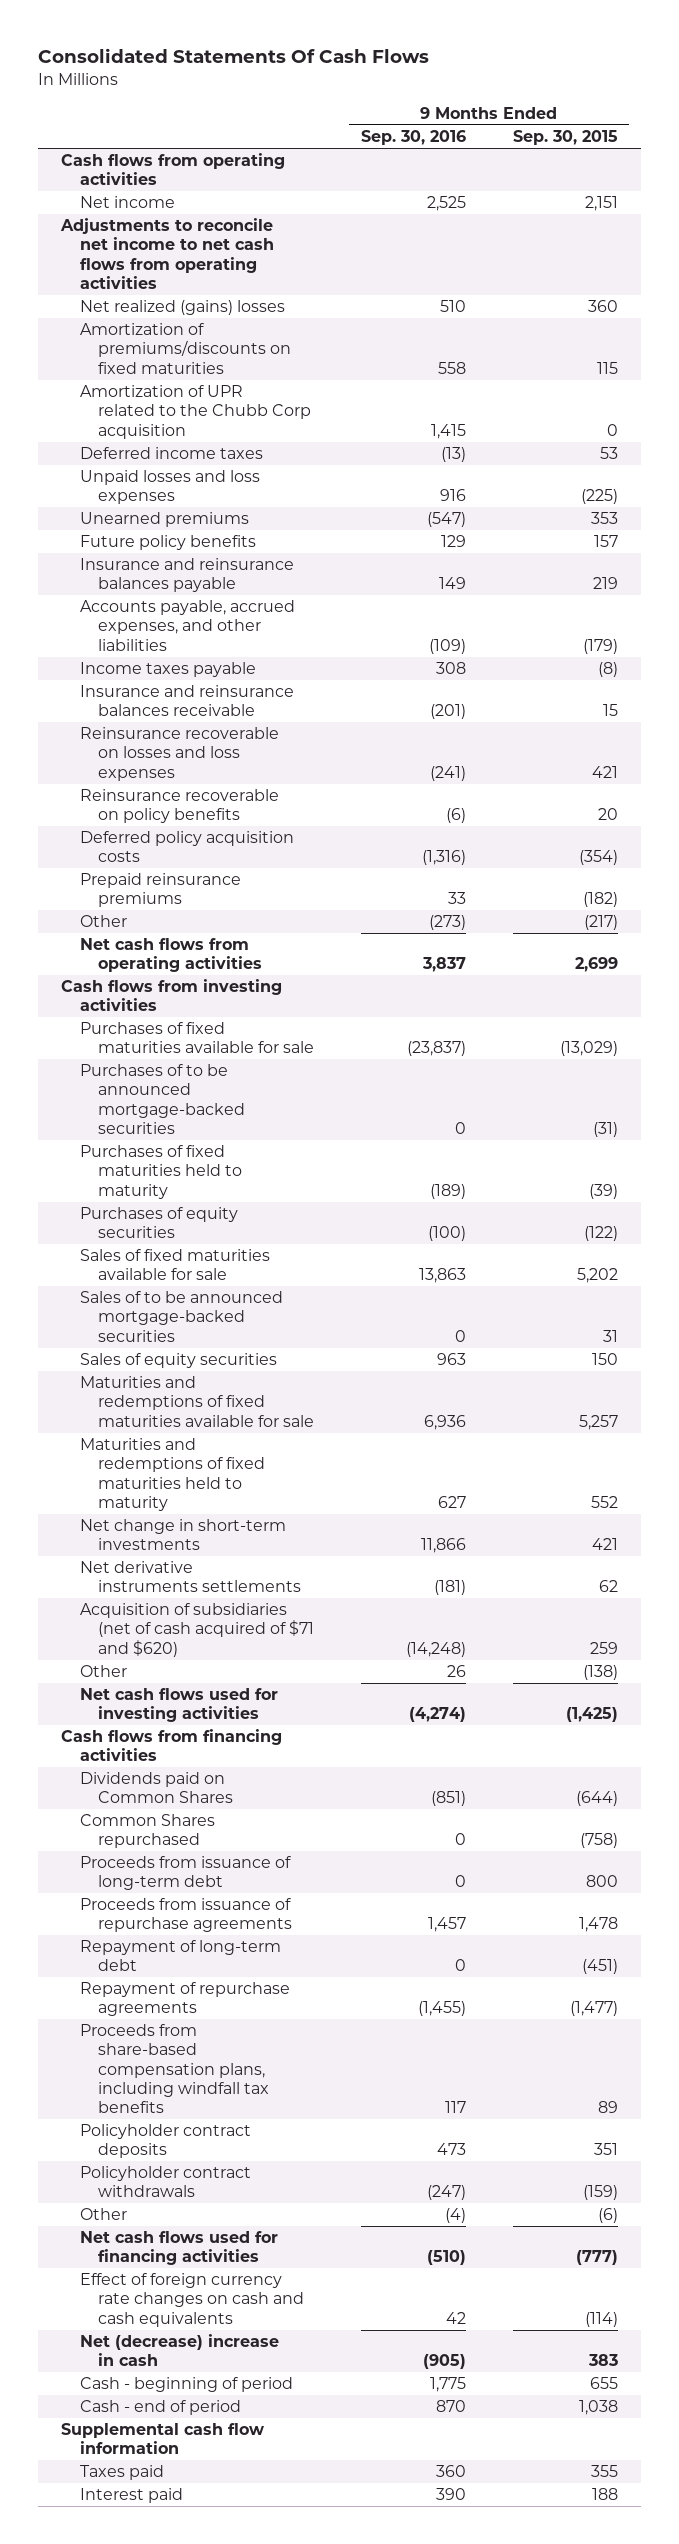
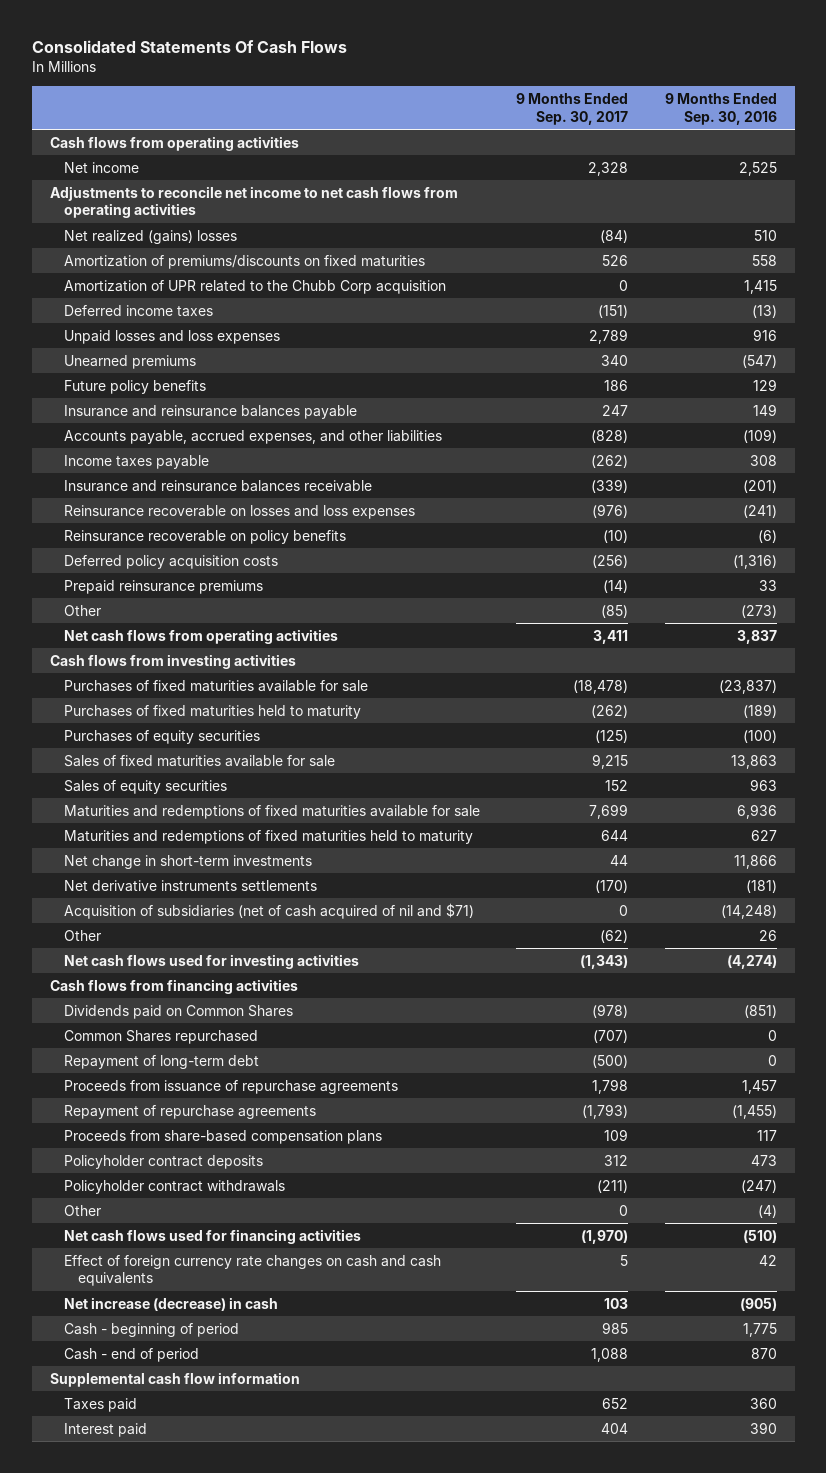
[512,130,618,146] Sep. 30, 2015 -> none
none -> [516,93,629,125] 9 Months Ended Sep. 30, 2017
[79,1064,246,1134] Purchases of to be announced mortgage-backed securities -> none
[79,1291,283,1342] Sales of to be announced mortgage-backed securities -> none
[79,1603,315,1657] Acquisition of subsidiaries (net of cash acquired of $71 and $620) -> [63,902,474,919] Acquisition of subsidiaries (net of cash acquired of nil and $71)
[79,1856,291,1891] Proceeds from issuance of long-term debt -> none
[79,1898,293,1933] Proceeds from issuance of repurchase agreements -> [63,1079,398,1094] Proceeds from issuance of repurchase agreements
[79,2024,270,2113] Proceeds from share-based compensation plans, including windfall tax benefits -> [63,1129,382,1144] Proceeds from share-based compensation plans
[79,2334,279,2367] Net (decrease) increase in cash -> [63,1296,278,1311] Net increase (decrease) in cash

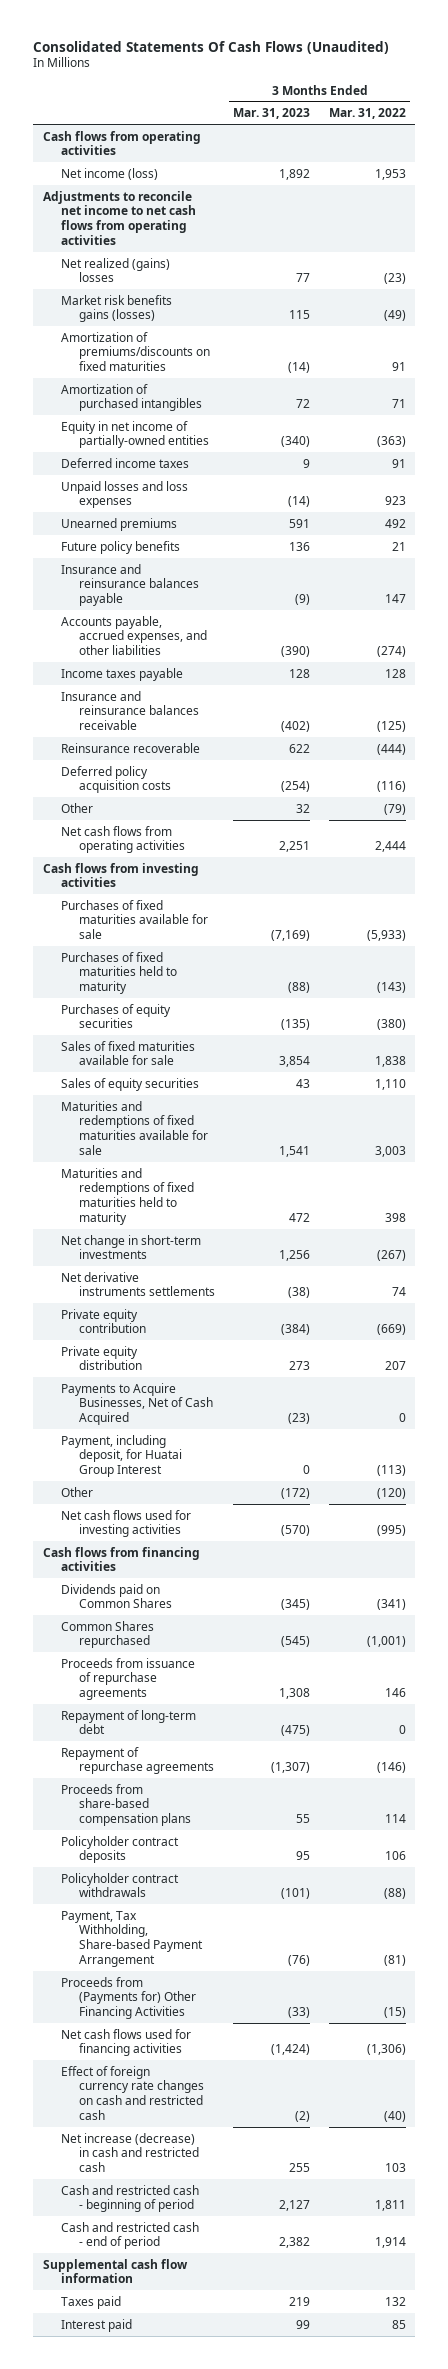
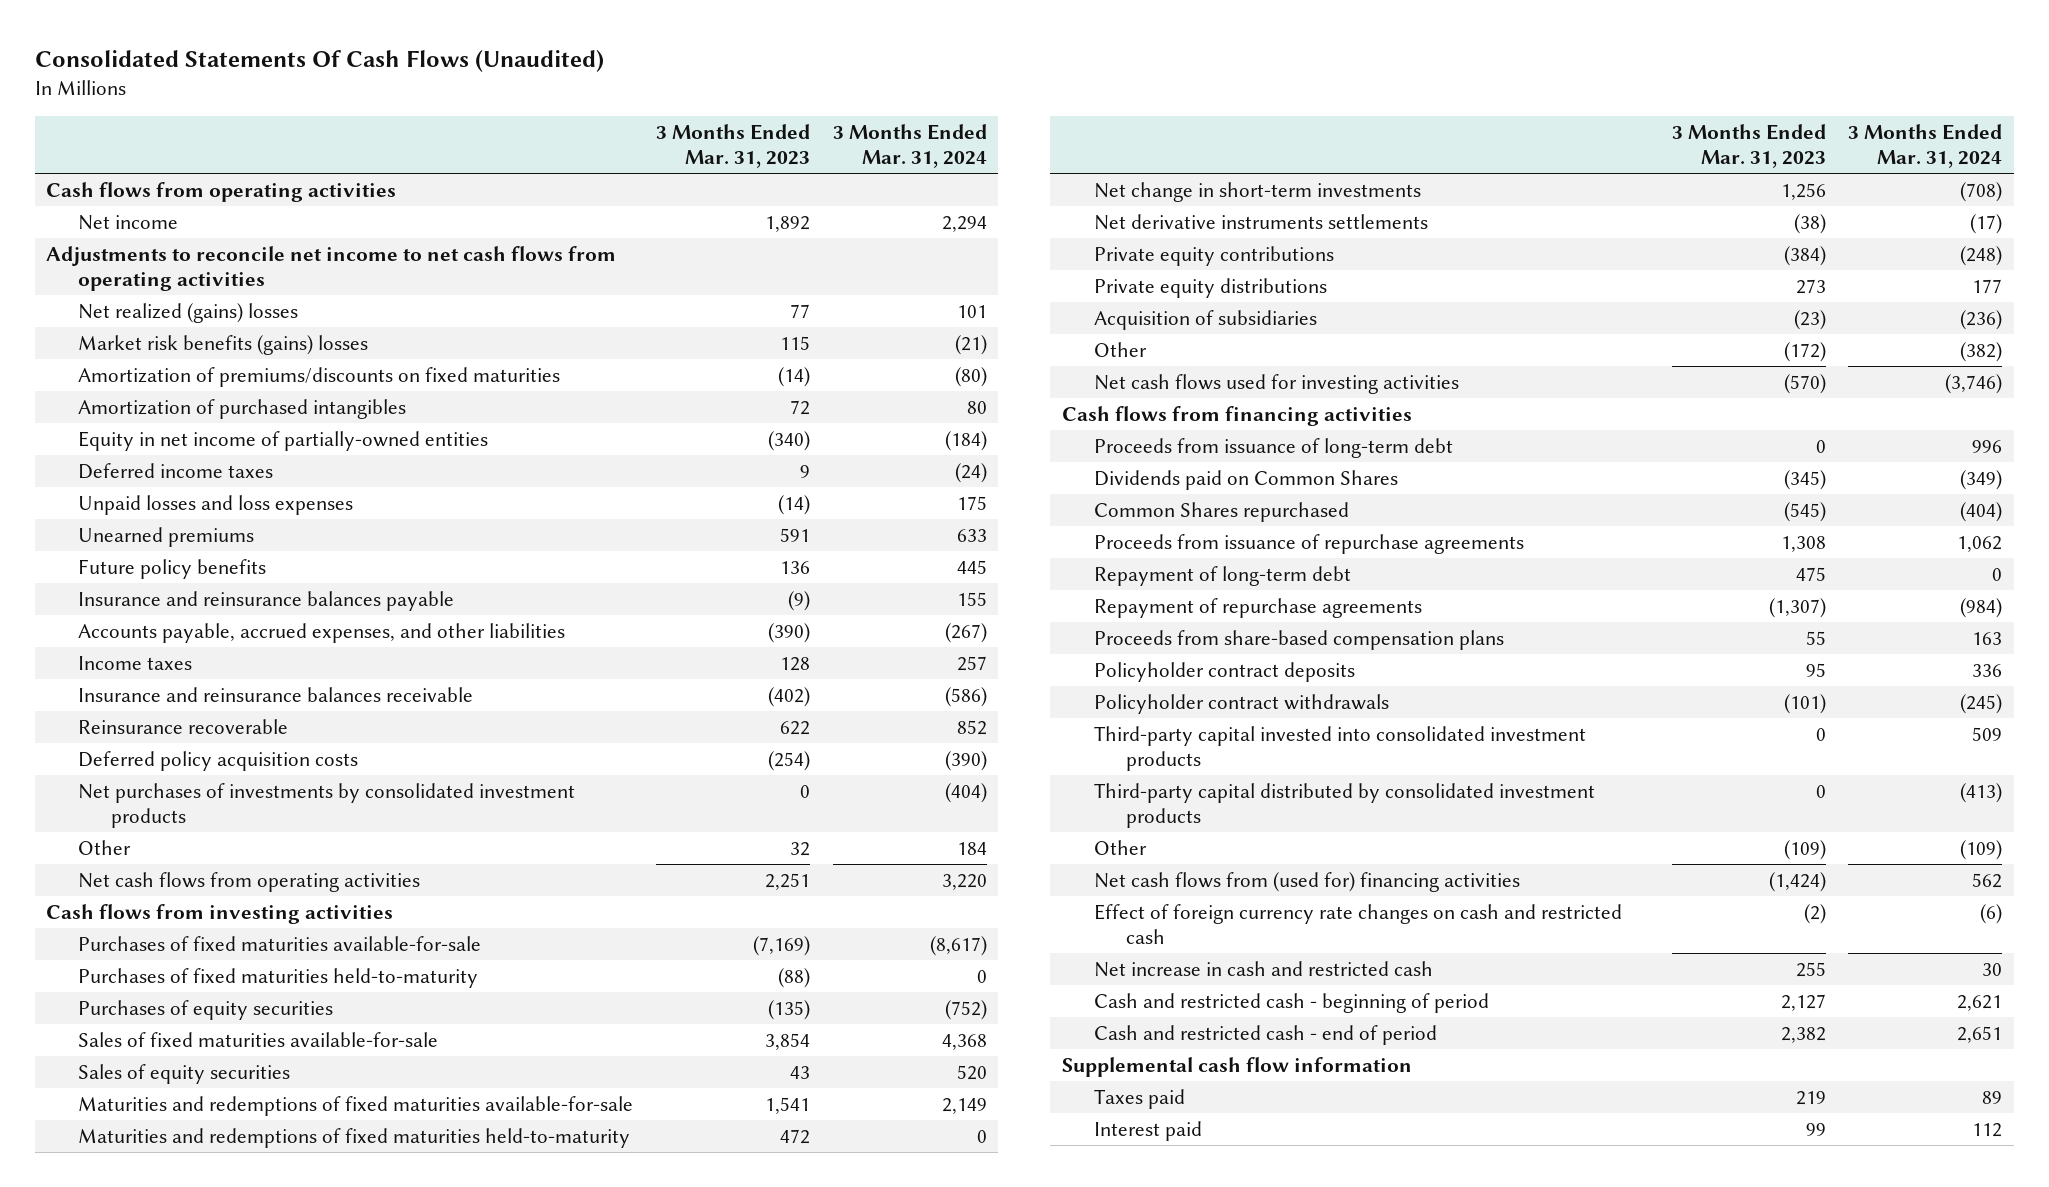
[328,108,406,120] Mar. 31, 2022 -> none
none -> [832,124,987,168] 3 Months Ended Mar. 31, 2024
[60,167,158,180] Net income (loss) -> [78,215,179,231] Net income
[60,294,172,323] Market risk benefits gains (losses) -> [78,335,369,356] Market risk benefits (gains) losses
[60,667,183,681] Income taxes payable -> [78,656,193,671] Income taxes
none -> [78,783,576,828] Net purchases of investments by consolidated investment products
[60,899,208,940] Purchases of fixed maturities available for sale -> [78,936,482,952] Purchases of fixed maturities available-for-sale
[60,951,177,995] Purchases of fixed maturities held to maturity -> [78,968,479,989] Purchases of fixed maturities held-to-maturity
[60,1040,195,1066] Sales of fixed maturities available for sale -> [78,1032,439,1048] Sales of fixed maturities available-for-sale
[60,1100,208,1155] Maturities and redemptions of fixed maturities available for sale -> [78,1096,634,1117] Maturities and redemptions of fixed maturities available-for-sale
[60,1167,194,1225] Maturities and redemptions of fixed maturities held to maturity -> [78,1128,631,1149] Maturities and redemptions of fixed maturities held-to-maturity
[60,1434,182,1478] Payment, including deposit, for Huatai Group Interest -> none
[60,1308,146,1334] Private equity contribution -> [1093,246,1334,267] Private equity contributions
[60,1345,142,1371] Private equity distribution -> [1093,278,1327,299] Private equity distributions
[60,1382,213,1426] Payments to Acquire Businesses, Net of Cash Acquired -> [1093,310,1317,331] Acquisition of subsidiaries
none -> [1093,438,1453,459] Proceeds from issuance of long-term debt
[281,1725,311,1737] (475) -> [1795,567,1826,582] 475
[60,1910,203,1967] Payment, Tax Withholding, Share-based Payment Arrangement -> none
[60,1976,196,2020] Proceeds from (Payments for) Other Financing Activities -> none
none -> [1093,726,1586,771] Third-party capital invested into consolidated investment products
none -> [1093,783,1595,828] Third-party capital distributed by consolidated investment products
none -> [1093,840,1147,856] Other
[60,2028,191,2057] Net cash flows used for financing activities -> [1093,872,1520,893] Net cash flows from (used for) financing activities
[60,2132,199,2173] Net increase (decrease) in cash and restricted cash -> [1093,961,1433,978] Net increase in cash and restricted cash

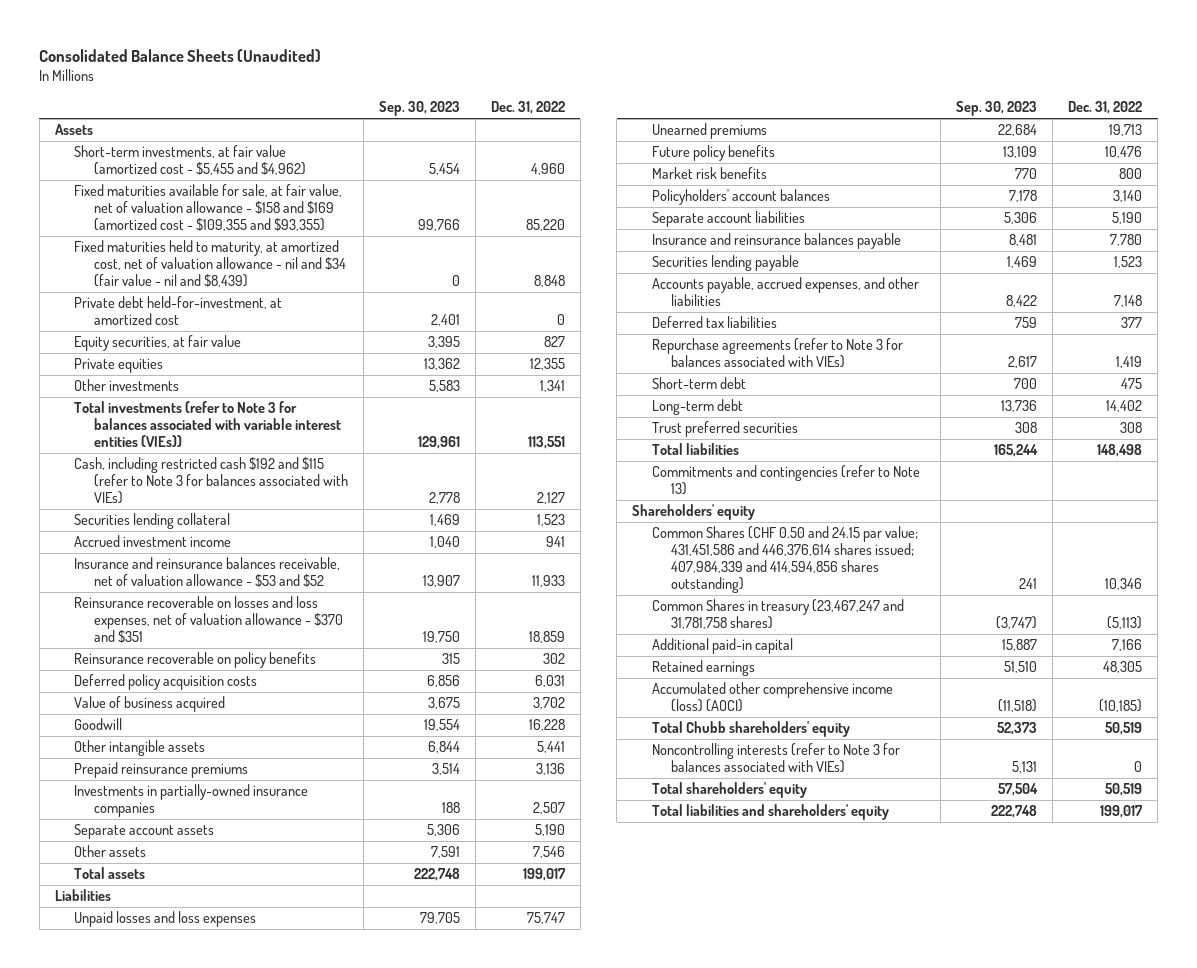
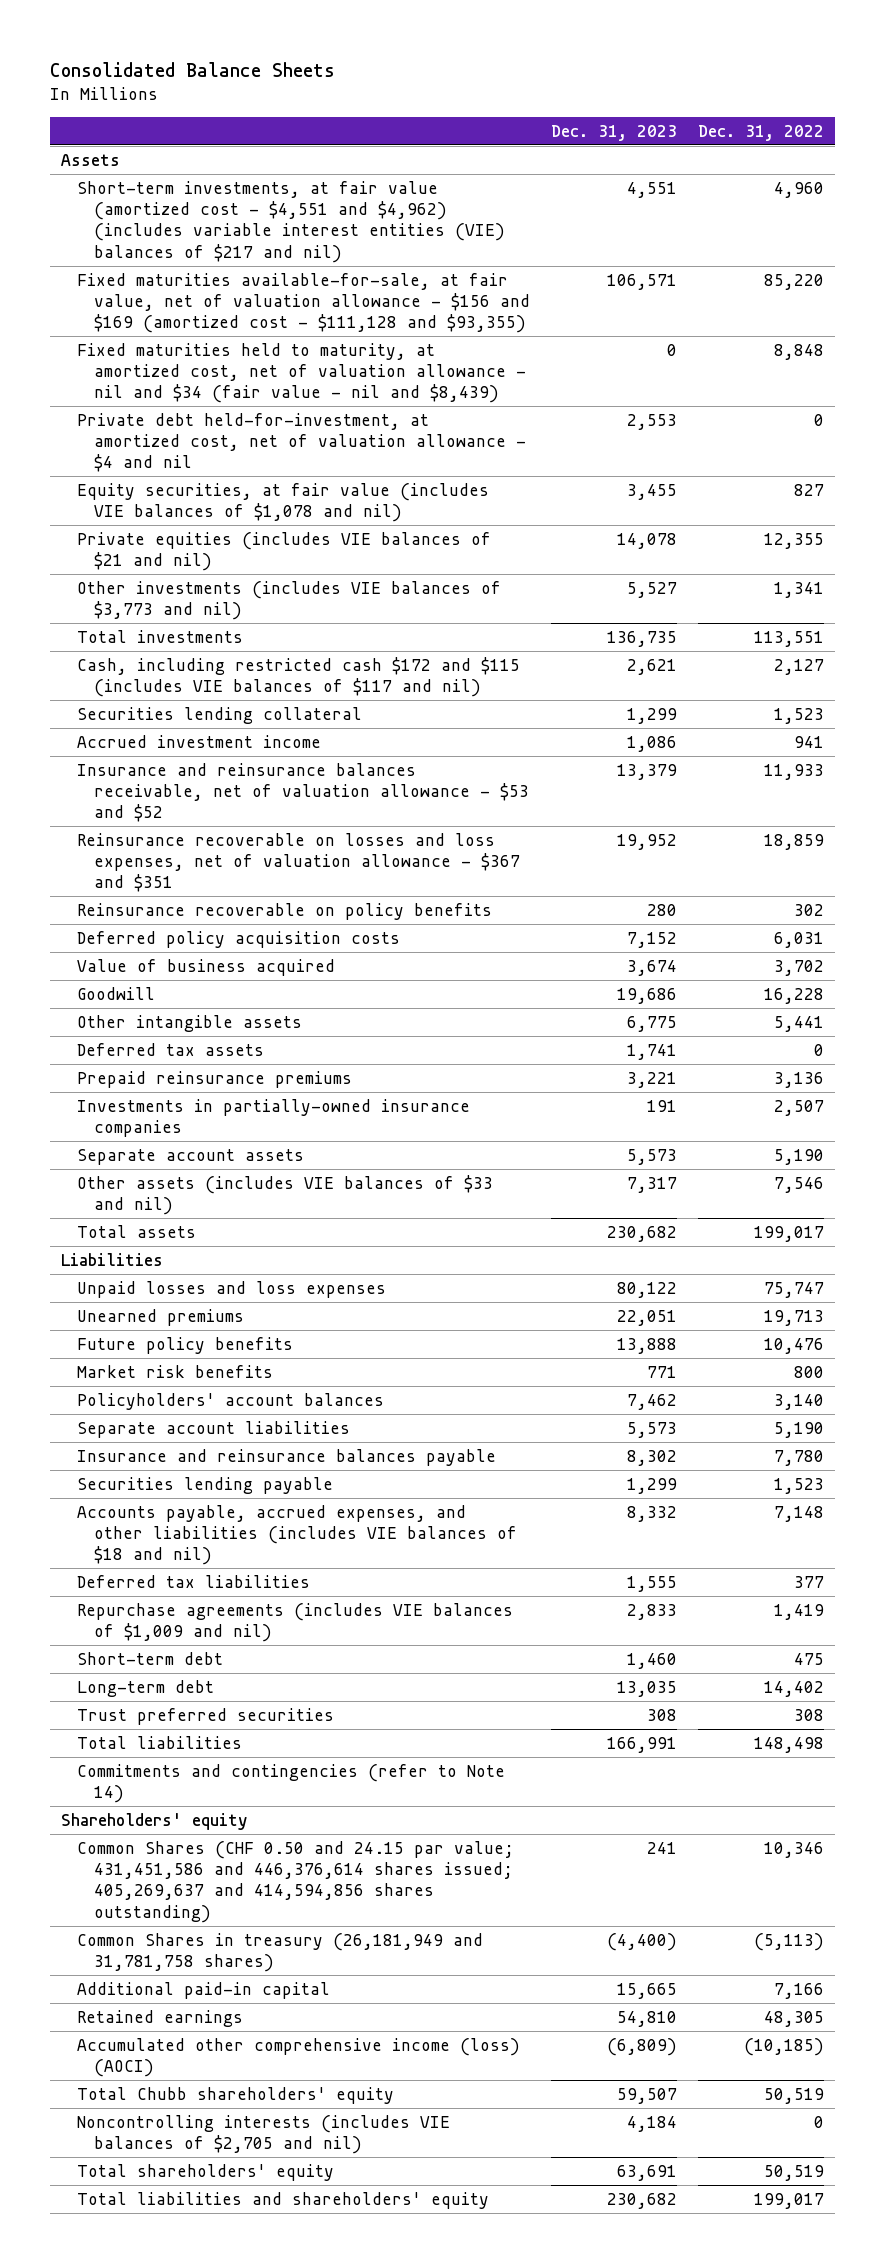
[39,48,322,62] Consolidated Balance Sheets (Unaudited) -> [49,61,335,77] Consolidated Balance Sheets
[379,101,461,117] Sep. 30, 2023 -> none
none -> [550,124,677,141] Dec. 31, 2023
[74,145,307,176] Short-term investments, at fair value (amortized cost - $5,455 and $4,962) -> [77,180,505,263] Short-term investments, at fair value (amortized cost - $4,551 and $4,962) (includes variable interest entities (VIE) balances of $217 and nil)
[74,184,343,231] Fixed maturities available for sale, at fair value, net of valuation allowance - $158 and $169 (amortized cost - $109,355 and $93,355) -> [77,272,530,334] Fixed maturities available-for-sale, at fair value, net of valuation allowance - $156 and $169 (amortized cost - $111,128 and $93,355)
[74,296,283,326] Private debt held-for-investment, at amortized cost -> [77,412,526,473] Private debt held-for-investment, at amortized cost, net of valuation allowance - $4 and nil
[74,335,242,352] Equity securities, at fair value -> [77,482,490,523] Equity securities, at fair value (includes VIE balances of $1,078 and nil)
[74,358,164,374] Private equities -> [77,531,492,572] Private equities (includes VIE balances of $21 and nil)
[74,379,180,392] Other investments -> [77,580,502,621] Other investments (includes VIE balances of $3,773 and nil)
[74,401,342,447] Total investments (refer to Note 3 for balances associated with variable interest entities (VIEs)) -> [77,629,244,643] Total investments
[74,457,349,504] Cash, including restricted cash $192 and $115 (refer to Note 3 for balances associated with VIEs) -> [77,656,521,698] Cash, including restricted cash $172 and $115 (includes VIE balances of $117 and nil)
[74,596,344,643] Reinsurance recoverable on losses and loss expenses, net of valuation allowance - $370 and $351 -> [77,832,520,893] Reinsurance recoverable on losses and loss expenses, net of valuation allowance - $367 and $351
none -> [77,1042,265,1056] Deferred tax assets
[74,845,147,858] Other assets -> [77,1174,494,1216] Other assets (includes VIE balances of $33 and nil)
[651,277,919,307] Accounts payable, accrued expenses, and other liabilities -> [77,1504,517,1566] Accounts payable, accrued expenses, and other liabilities (includes VIE balances of $18 and nil)
[651,338,903,369] Repurchase agreements (refer to Note 3 for balances associated with VIEs) -> [77,1602,514,1643] Repurchase agreements (includes VIE balances of $1,009 and nil)
[651,465,920,496] Commitments and contingencies (refer to Note 13) -> [77,1763,506,1804] Commitments and contingencies (refer to Note 14)
[651,526,918,593] Common Shares (CHF 0.50 and 24.15 par value; 431,451,586 and 446,376,614 shares issued; 407,984,339 and 414,594,856 shares outstanding) -> [77,1840,515,1923] Common Shares (CHF 0.50 and 24.15 par value; 431,451,586 and 446,376,614 shares issued; 405,269,637 and 414,594,856 shares outstanding)
[651,599,904,630] Common Shares in treasury (23,467,247 and 31,781,758 shares) -> [77,1932,484,1973] Common Shares in treasury (26,181,949 and 31,781,758 shares)
[651,743,900,774] Noncontrolling interests (refer to Note 3 for balances associated with VIEs) -> [77,2114,451,2155] Noncontrolling interests (includes VIE balances of $2,705 and nil)

